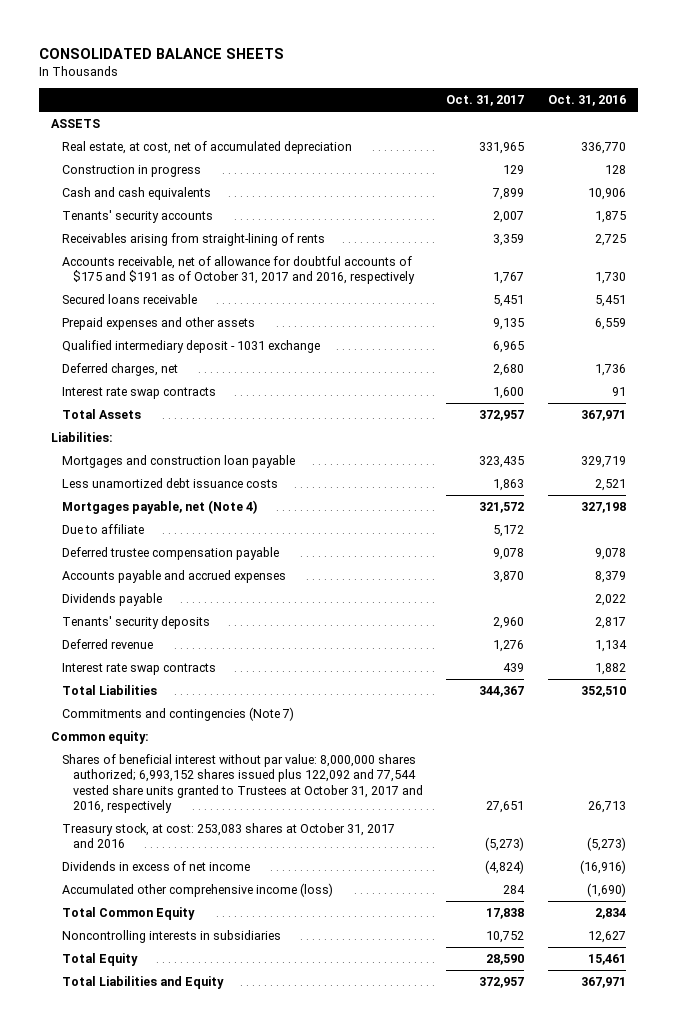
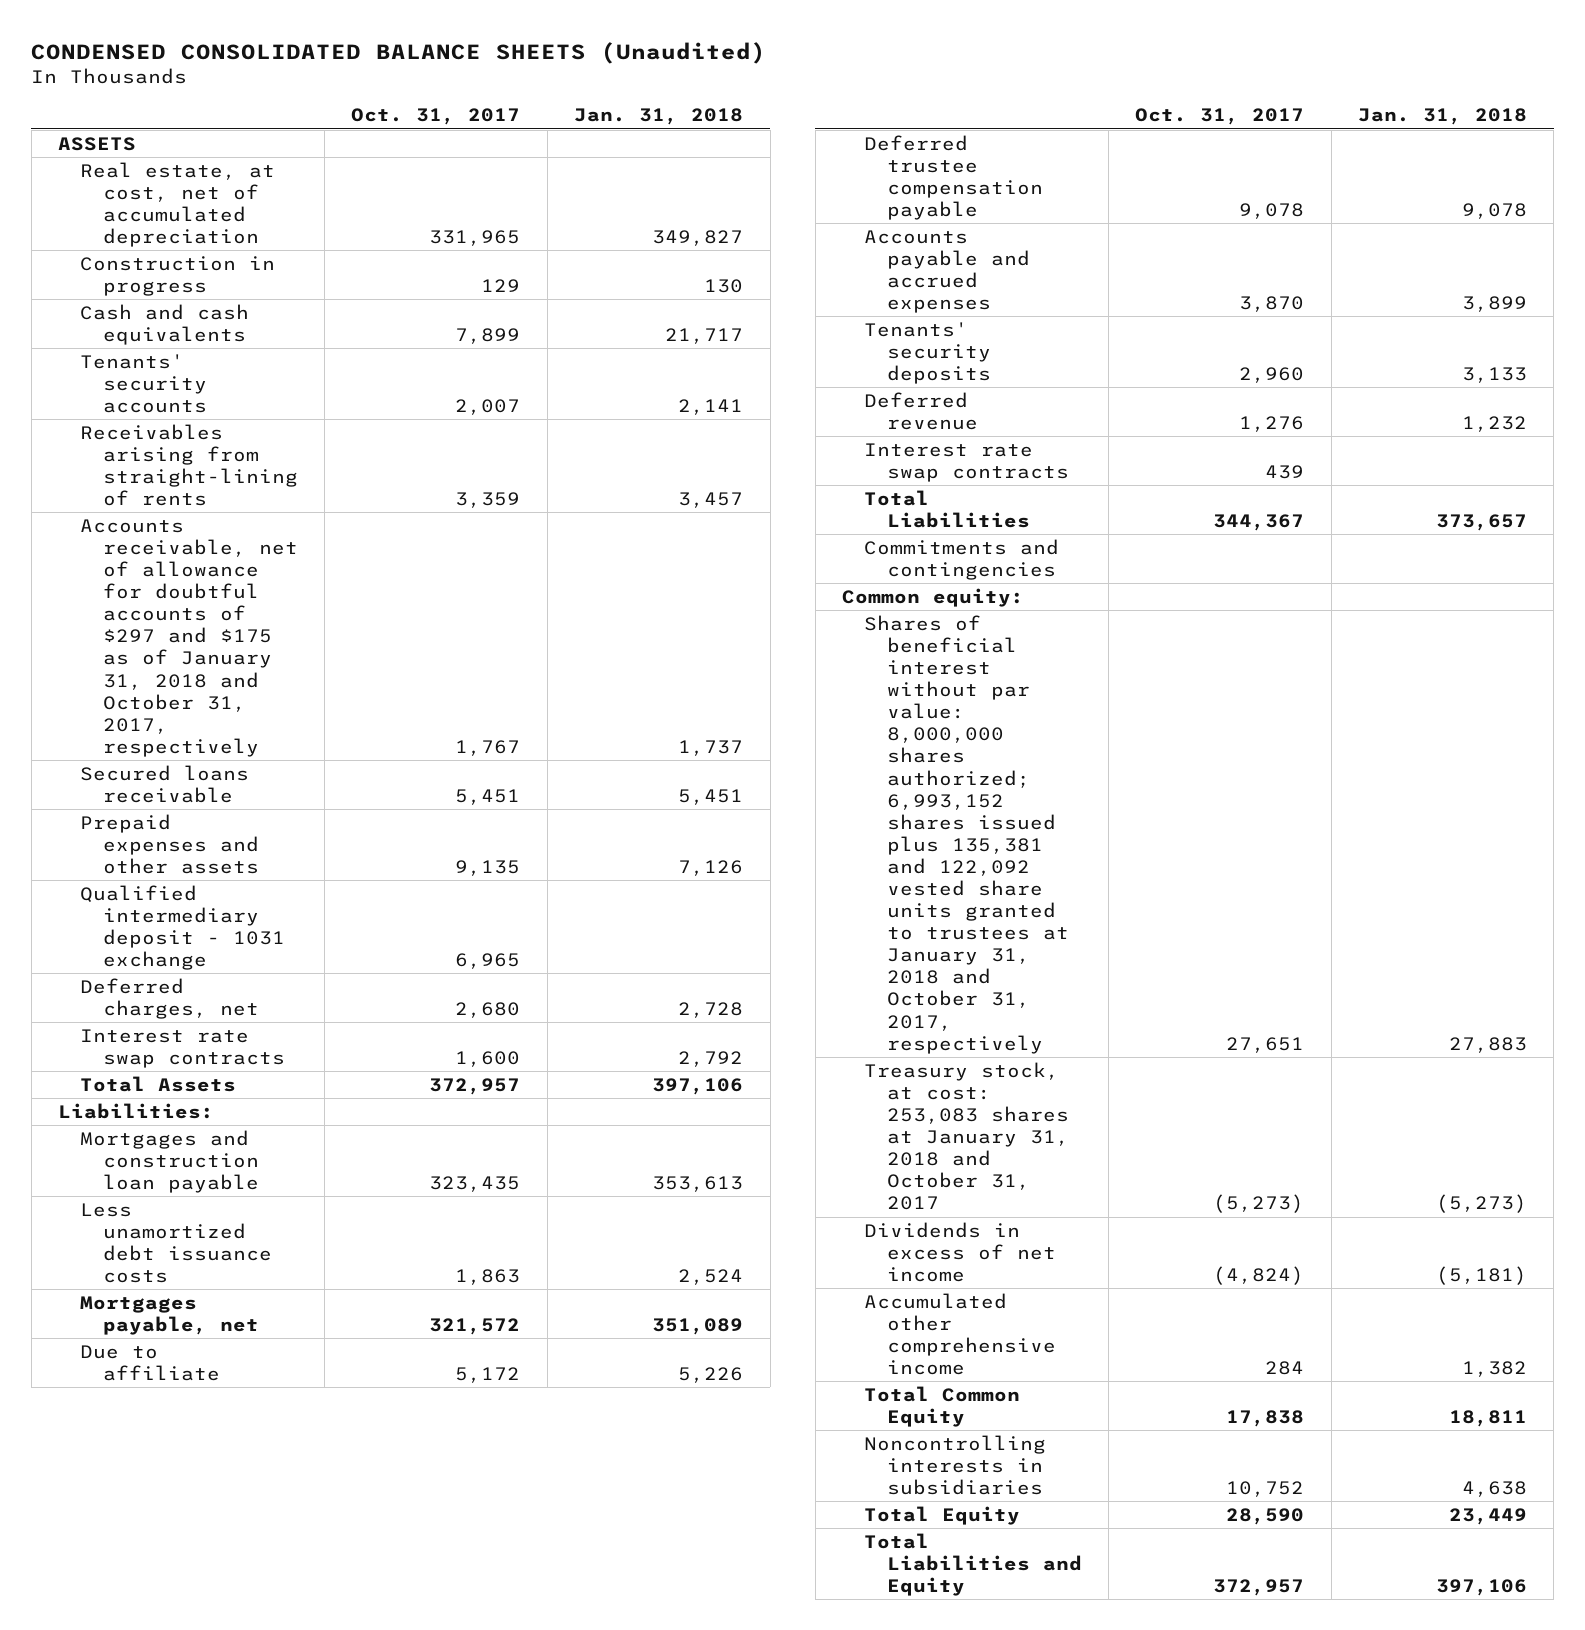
[39,47,285,59] CONSOLIDATED BALANCE SHEETS -> [31,42,767,65] CONDENSED CONSOLIDATED BALANCE SHEETS (Unaudited)
[548,95,627,107] Oct. 31, 2016 -> none
none -> [574,108,744,126] Jan. 31, 2018
[61,255,415,285] Accounts receivable, net of allowance for doubtful accounts of $175 and $191 as of October 31, 2017 and 2016, respectively -> [80,518,298,757] Accounts receivable, net of allowance for doubtful accounts of $297 and $175 as of January 31, 2018 and October 31, 2017, respectively
[61,499,257,514] Mortgages payable, net (Note 4) -> [80,1295,259,1336] Mortgages payable, net
[61,592,162,606] Dividends payable -> none
[61,706,294,721] Commitments and contingencies (Note 7) -> [864,538,1060,581] Commitments and contingencies
[61,753,423,814] Shares of beneficial interest without par value: 8,000,000 shares authorized; 6,993,152 shares issued plus 122,092 and 77,544 vested share units granted to Trustees at October 31, 2017 and 2016, respectively -> [864,614,1069,1054] Shares of beneficial interest without par value: 8,000,000 shares authorized; 6,993,152 shares issued plus 135,381 and 122,092 vested share units granted to trustees at January 31, 2018 and October 31, 2017, respectively
[61,822,395,849] Treasury stock, at cost: 253,083 shares at October 31, 2017 and 2016 -> [864,1061,1069,1211] Treasury stock, at cost: 253,083 shares at January 31, 2018 and October 31, 2017
[61,882,333,897] Accumulated other comprehensive income (loss) -> [864,1292,1056,1376] Accumulated other comprehensive income

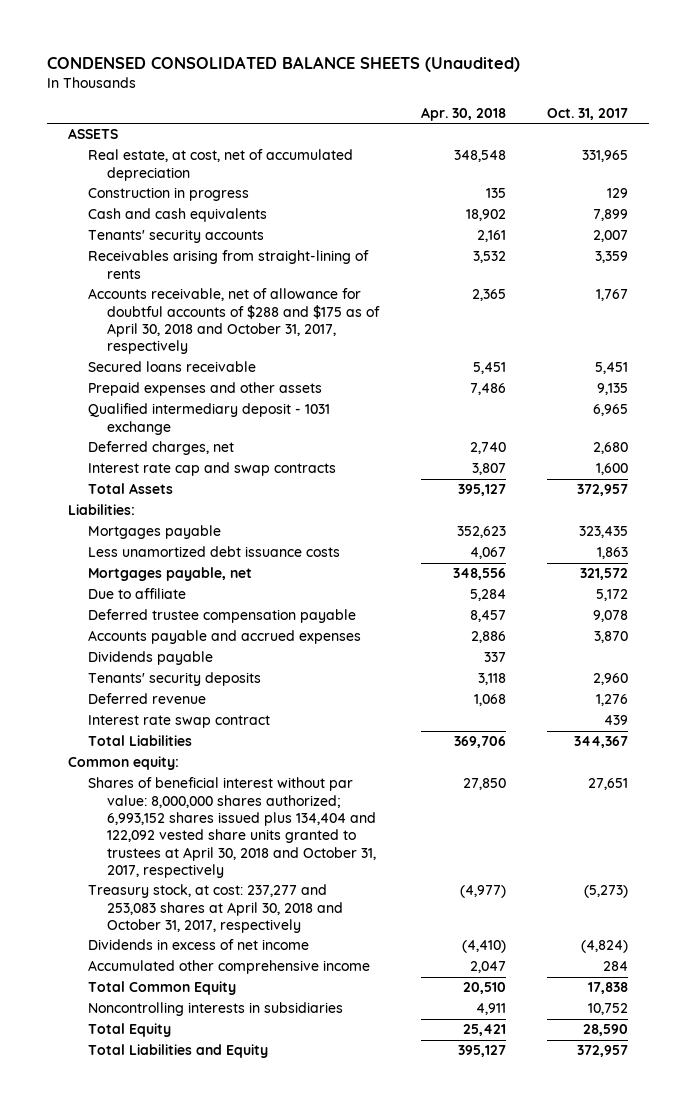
[574,108,744,126] Jan. 31, 2018 -> none
none -> [420,106,506,121] Apr. 30, 2018
[80,518,298,757] Accounts receivable, net of allowance for doubtful accounts of $297 and $175 as of January 31, 2018 and October 31, 2017, respectively -> [87,288,381,355] Accounts receivable, net of allowance for doubtful accounts of $288 and $175 as of April 30, 2018 and October 31, 2017, respectively
[80,1028,285,1069] Interest rate swap contracts -> [87,462,336,477] Interest rate cap and swap contracts
[80,1129,259,1194] Mortgages and construction loan payable -> [87,525,221,540] Mortgages payable
none -> [87,651,213,666] Dividends payable
[864,442,1069,483] Interest rate swap contracts -> [87,715,270,729] Interest rate swap contract
[864,538,1060,581] Commitments and contingencies -> none
[864,614,1069,1054] Shares of beneficial interest without par value: 8,000,000 shares authorized; 6,993,152 shares issued plus 135,381 and 122,092 vested share units granted to trustees at January 31, 2018 and October 31, 2017, respectively -> [87,777,377,878] Shares of beneficial interest without par value: 8,000,000 shares authorized; 6,993,152 shares issued plus 134,404 and 122,092 vested share units granted to trustees at April 30, 2018 and October 31, 2017, respectively
[864,1061,1069,1211] Treasury stock, at cost: 253,083 shares at January 31, 2018 and October 31, 2017 -> [87,884,344,934] Treasury stock, at cost: 237,277 and 253,083 shares at April 30, 2018 and October 31, 2017, respectively

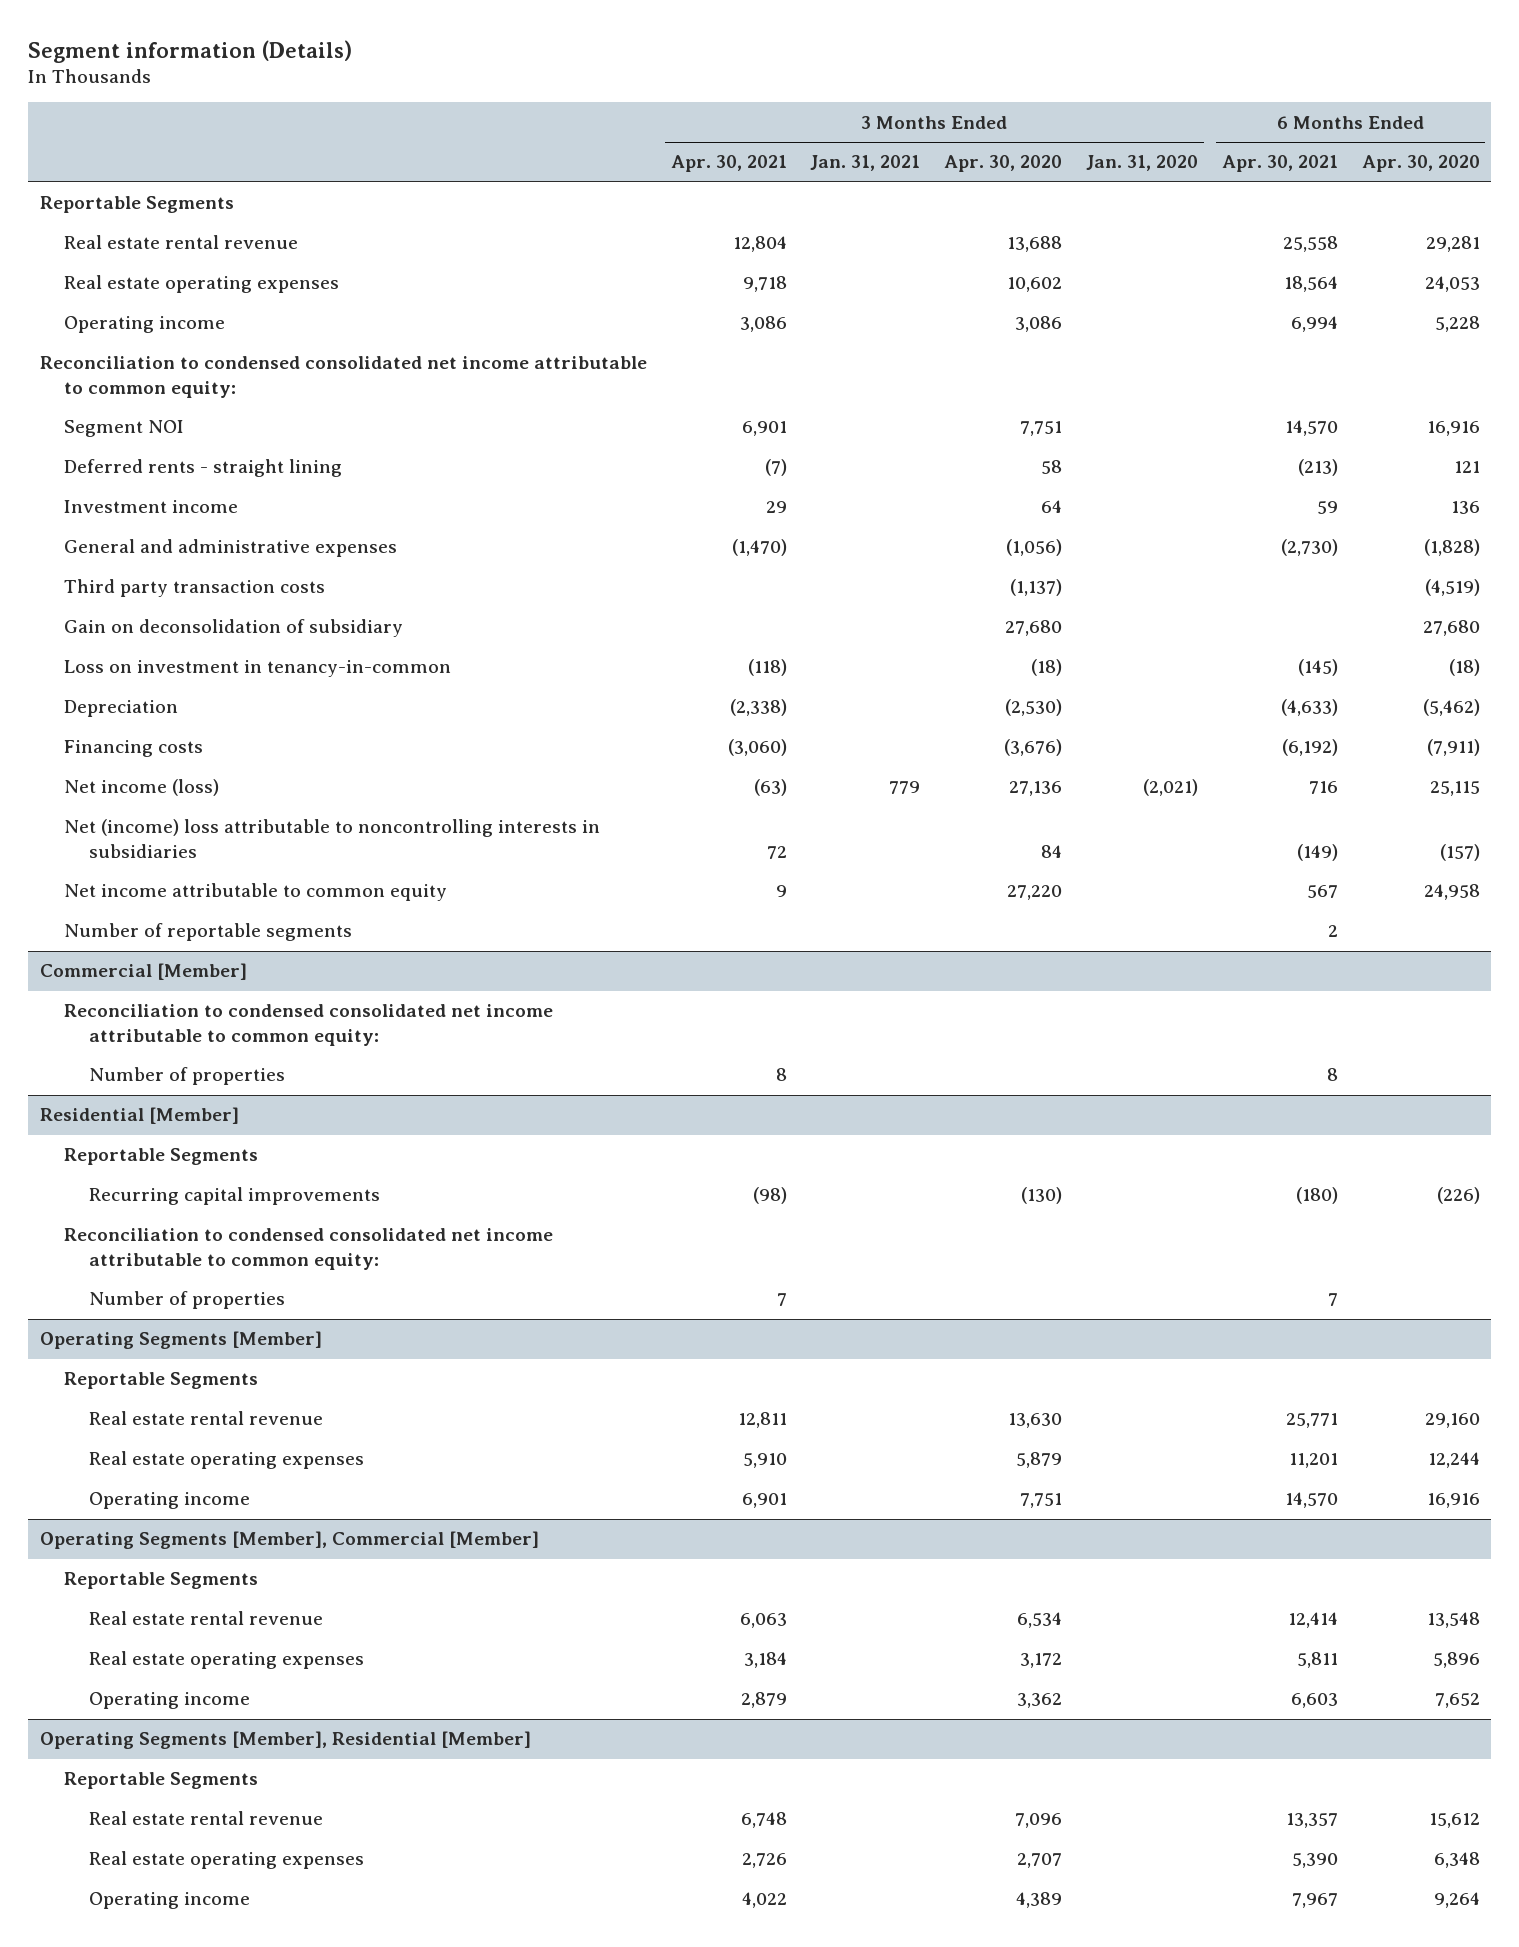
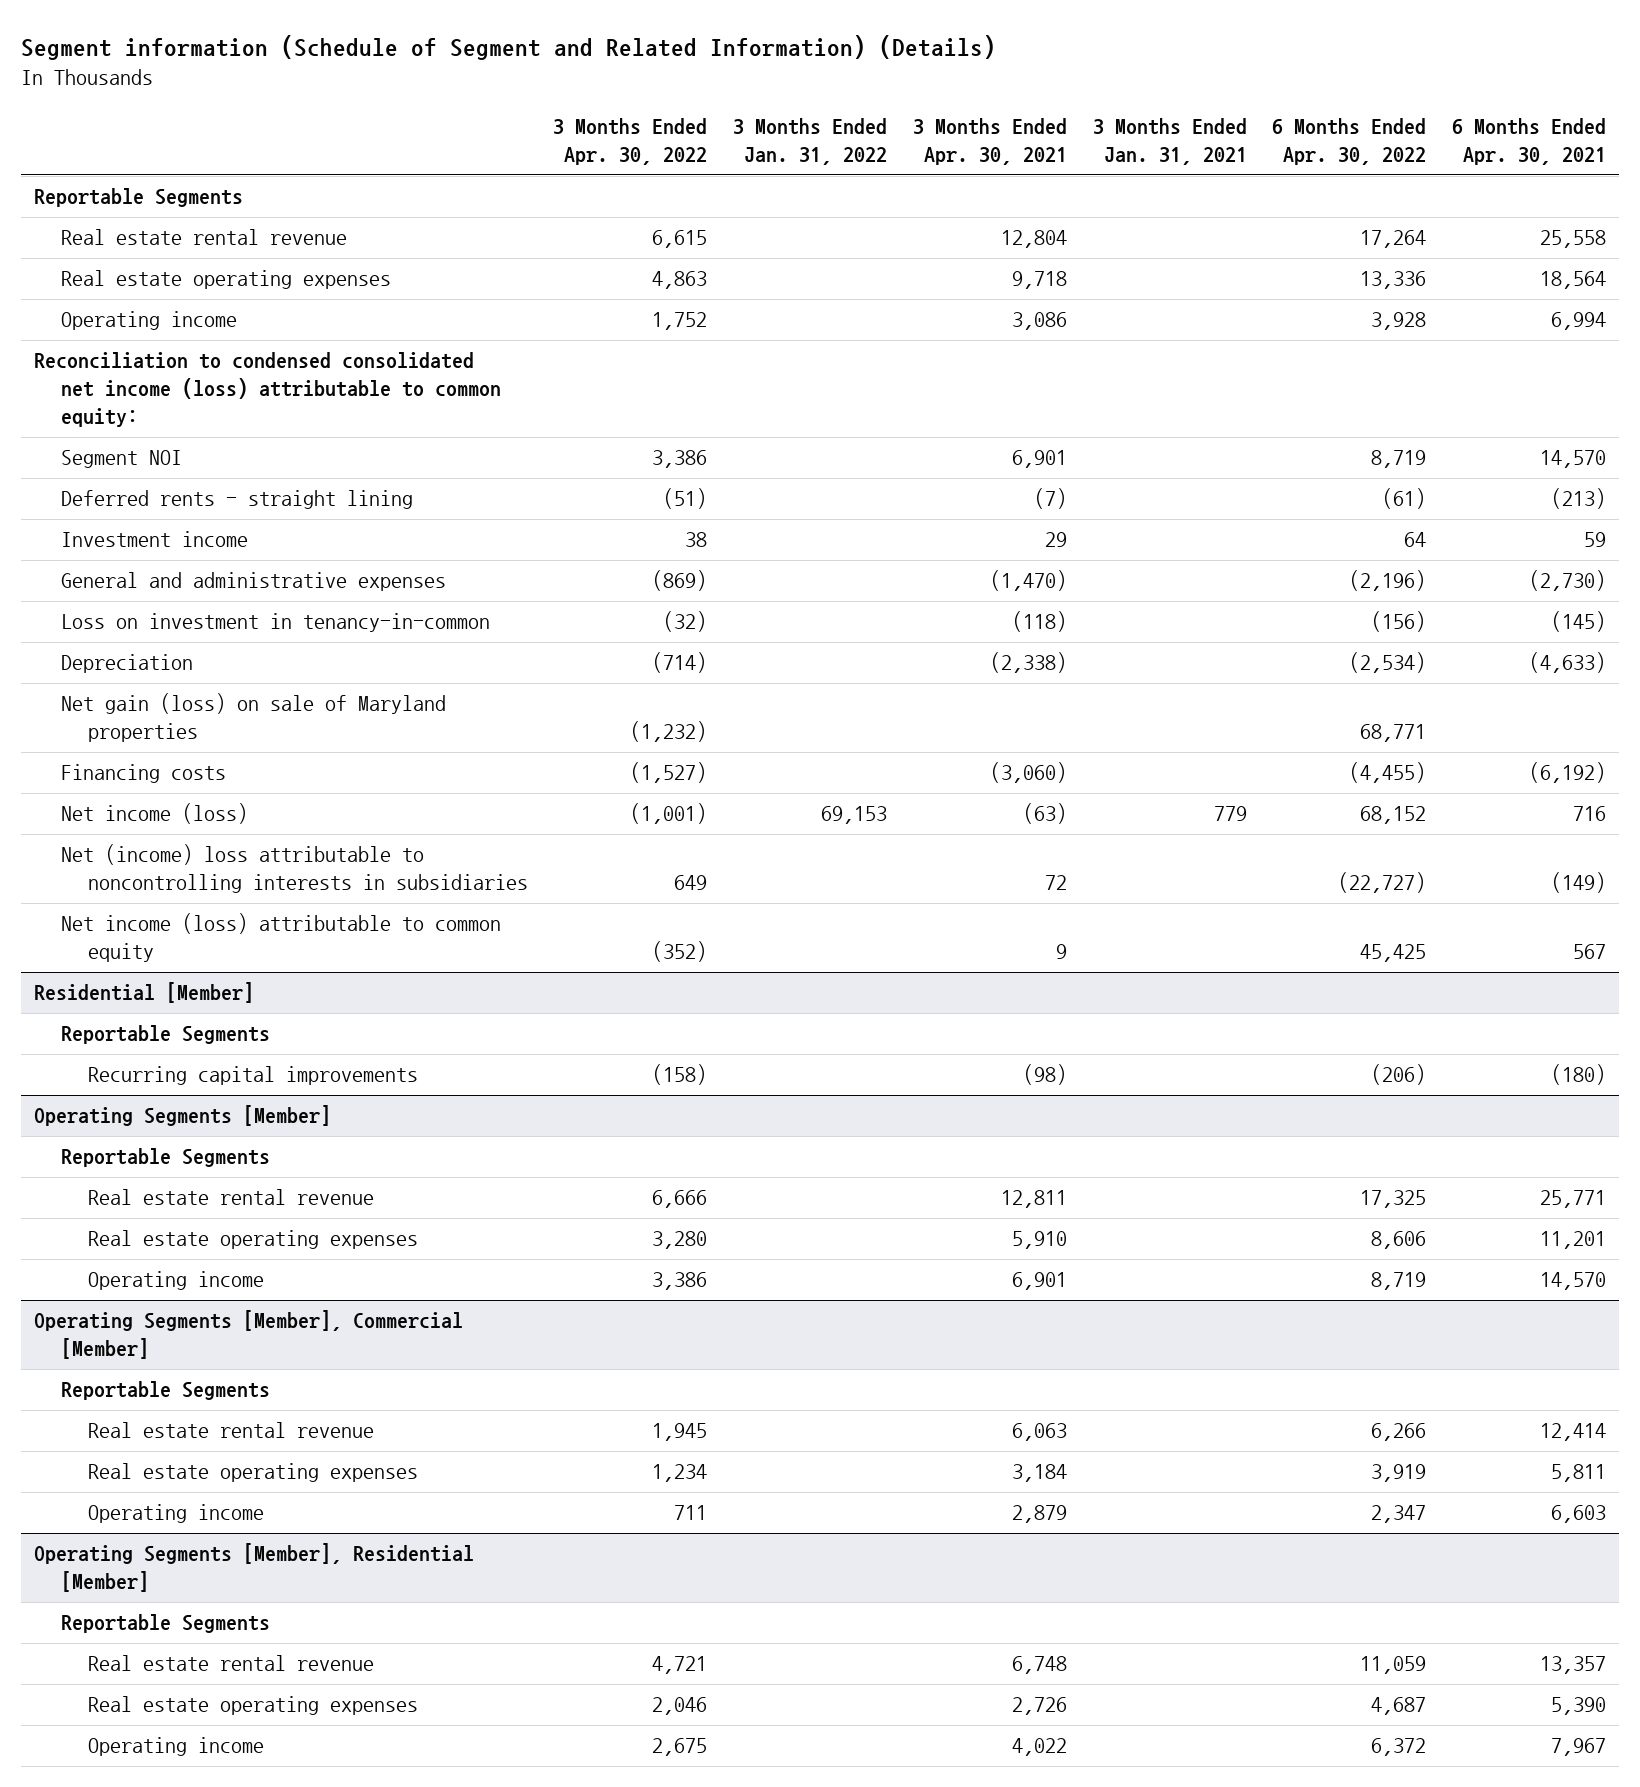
[27,39,352,63] Segment information (Details) -> [20,34,996,60] Segment information (Schedule of Segment and Related Information) (Details)
[944,155,1063,173] Apr. 30, 2020 -> none
[1085,155,1198,172] Jan. 31, 2020 -> none
[1361,155,1480,173] Apr. 30, 2020 -> none
none -> [553,118,708,166] 3 Months Ended Apr. 30, 2022
none -> [733,118,888,166] 3 Months Ended Jan. 31, 2022
none -> [1272,118,1427,166] 6 Months Ended Apr. 30, 2022
[39,356,647,399] Reconciliation to condensed consolidated net income attributable to common equity: -> [33,352,501,428] Reconciliation to condensed consolidated net income (loss) attributable to common equity:
[64,579,326,598] Third party transaction costs -> none
[64,619,404,638] Gain on deconsolidation of subsidiary -> none
none -> [60,693,446,743] Net gain (loss) on sale of Maryland properties
[64,923,353,942] Number of reportable segments -> none
[39,963,247,981] Commercial [Member] -> none
[64,1004,554,1047] Reconciliation to condensed consolidated net income attributable to common equity: -> none
[89,1067,286,1086] Number of properties -> none
[64,883,448,902] Net income attributable to common equity -> [60,913,501,963] Net income (loss) attributable to common equity
[64,1228,554,1271] Reconciliation to condensed consolidated net income attributable to common equity: -> none
[89,1291,286,1310] Number of properties -> none

